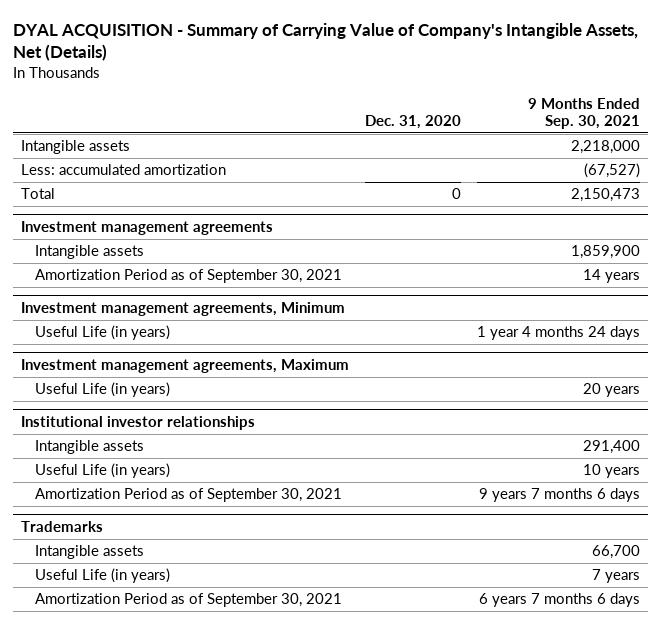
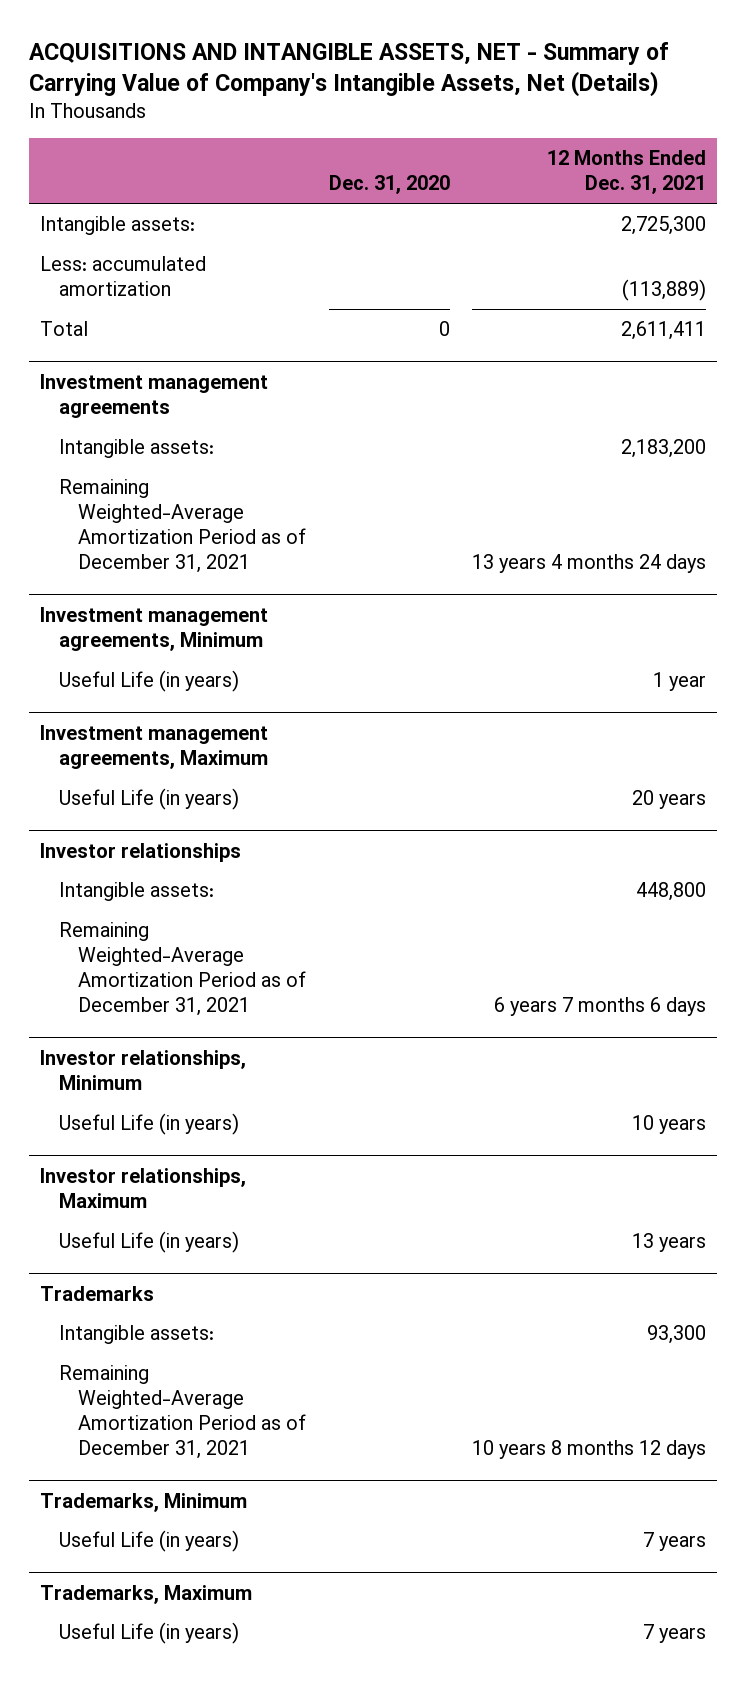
[13,22,639,62] DYAL ACQUISITION - Summary of Carrying Value of Company's Intangible Assets, Net (Details) -> [28,41,669,97] ACQUISITIONS AND INTANGIBLE ASSETS, NET - Summary of Carrying Value of Company's Intangible Assets, Net (Details)
[528,98,641,130] 9 Months Ended Sep. 30, 2021 -> none
none -> [547,150,707,195] 12 Months Ended Dec. 31, 2021
[21,140,131,155] Intangible assets -> [39,216,195,236] Intangible assets:
[35,245,145,260] Intangible assets -> [59,439,215,459] Intangible assets:
[35,269,343,284] Amortization Period as of September 30, 2021 -> [59,479,307,574] Remaining Weighted-Average Amortization Period as of December 31, 2021
[35,463,171,479] Useful Life (in years) -> none
[21,415,256,430] Institutional investor relationships -> [39,842,241,862] Investor relationships
[35,440,145,455] Intangible assets -> [59,882,215,902] Intangible assets:
[35,488,343,503] Amortization Period as of September 30, 2021 -> [59,922,307,1017] Remaining Weighted-Average Amortization Period as of December 31, 2021
none -> [39,1049,246,1090] Investor relationships, Minimum
none -> [59,1113,240,1136] Useful Life (in years)
none -> [39,1167,246,1208] Investor relationships, Maximum
none -> [59,1231,240,1254] Useful Life (in years)
[35,568,171,584] Useful Life (in years) -> none
[35,545,145,560] Intangible assets -> [59,1325,215,1345] Intangible assets:
[35,593,343,608] Amortization Period as of September 30, 2021 -> [59,1365,307,1460] Remaining Weighted-Average Amortization Period as of December 31, 2021
none -> [39,1492,247,1512] Trademarks, Minimum
none -> [59,1530,240,1553] Useful Life (in years)
none -> [39,1584,252,1604] Trademarks, Maximum
none -> [59,1622,240,1645] Useful Life (in years)

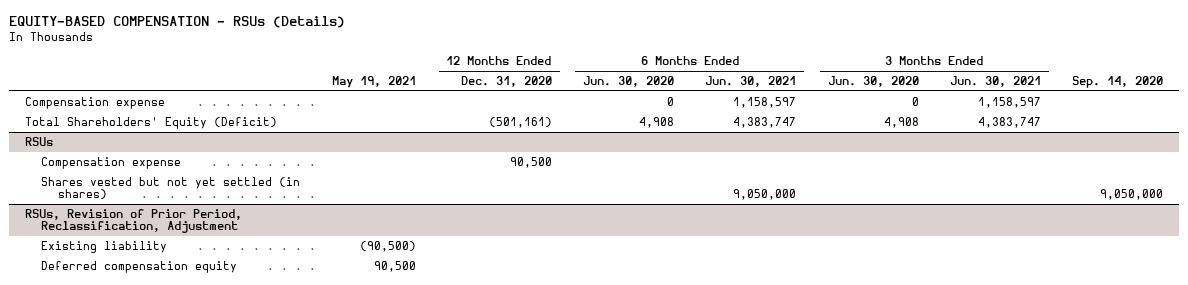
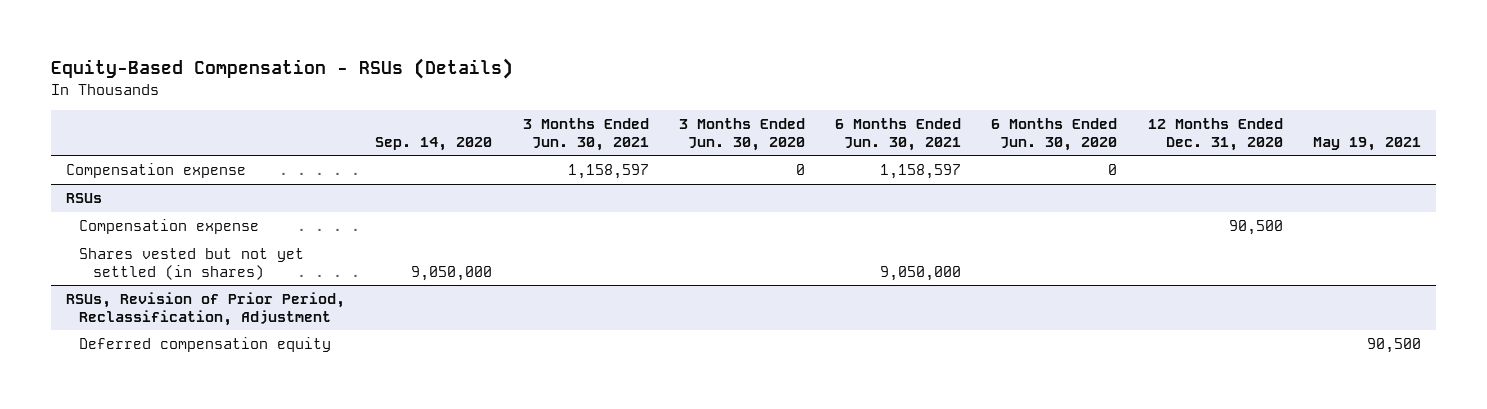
[9,15,346,28] EQUITY-BASED COMPENSATION - RSUs (Details) -> [50,58,513,80] Equity-Based Compensation - RSUs (Details)
[24,116,277,129] Total Shareholders' Equity (Deficit) -> none
[41,240,168,253] Existing liability -> none

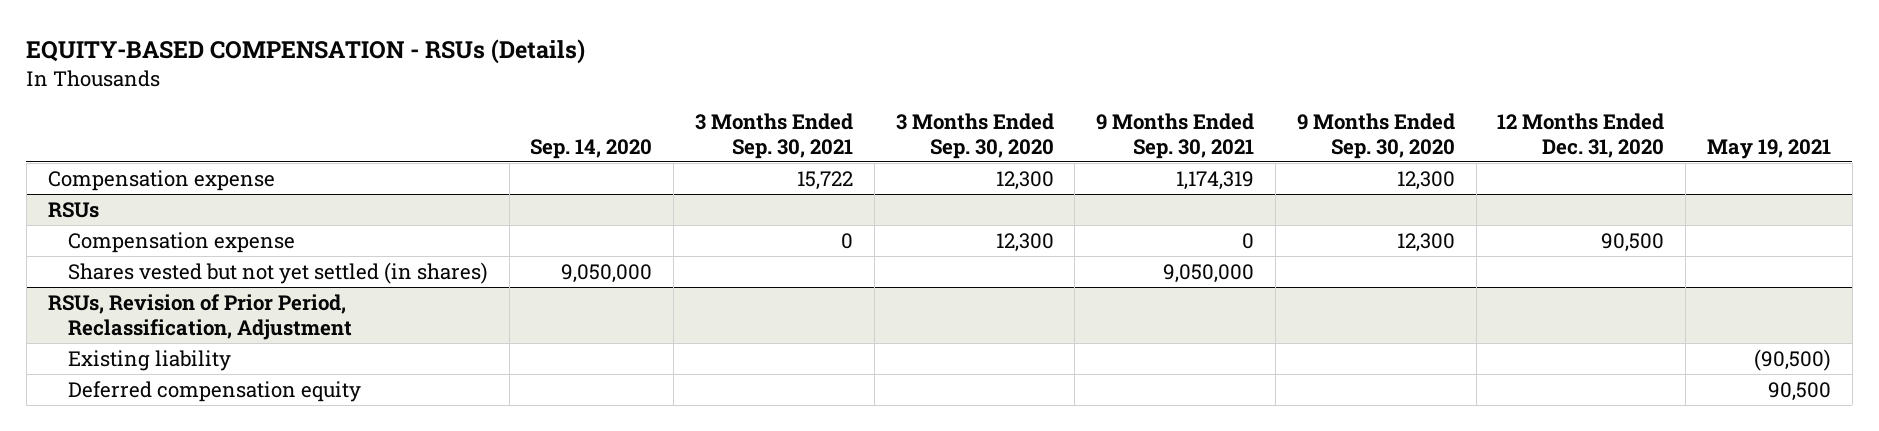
[50,58,513,80] Equity-Based Compensation - RSUs (Details) -> [26,39,586,65] EQUITY-BASED COMPENSATION - RSUs (Details)
[522,117,649,151] 3 Months Ended Jun. 30, 2021 -> none
[678,117,805,151] 3 Months Ended Jun. 30, 2020 -> none
[835,117,962,151] 6 Months Ended Jun. 30, 2021 -> none
[991,117,1118,151] 6 Months Ended Jun. 30, 2020 -> none
none -> [695,112,854,159] 3 Months Ended Sep. 30, 2021
none -> [895,112,1054,159] 3 Months Ended Sep. 30, 2020
none -> [1096,112,1255,159] 9 Months Ended Sep. 30, 2021
none -> [1296,112,1455,159] 9 Months Ended Sep. 30, 2020
none -> [67,349,231,371] Existing liability

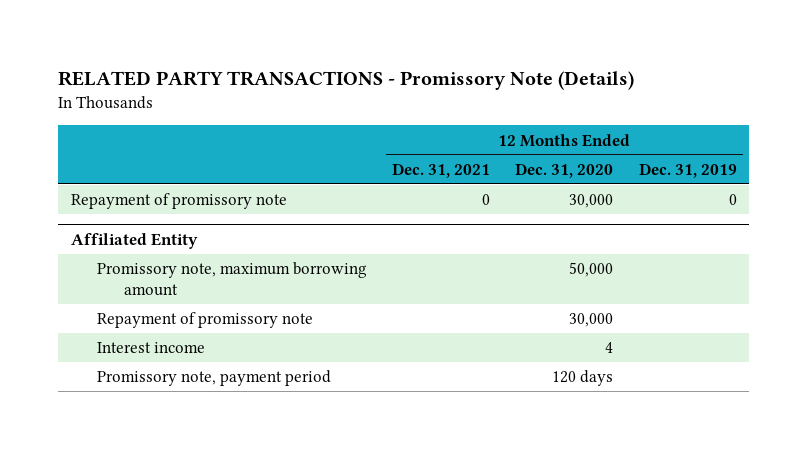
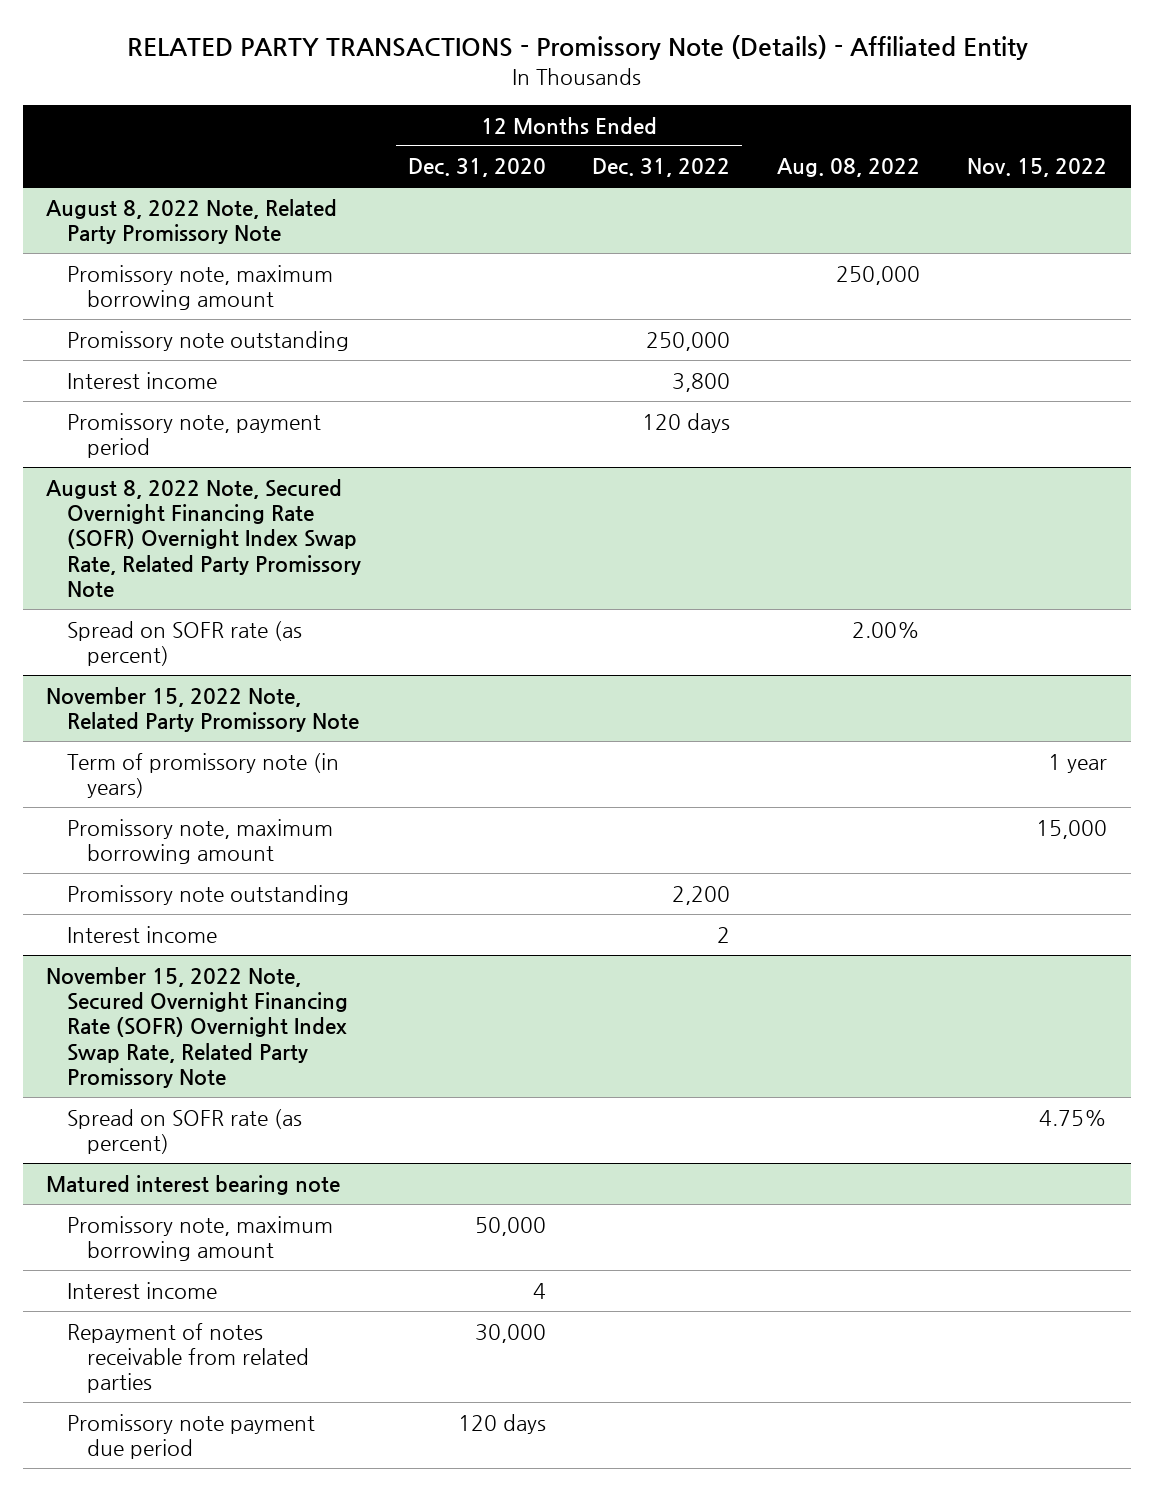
[58,70,635,90] RELATED PARTY TRANSACTIONS - Promissory Note (Details) -> [126,35,1028,61] RELATED PARTY TRANSACTIONS - Promissory Note (Details) - Affiliated Entity
[392,162,491,178] Dec. 31, 2021 -> none
[638,162,737,178] Dec. 31, 2019 -> none
none -> [592,158,731,178] Dec. 31, 2022
none -> [777,158,921,178] Aug. 08, 2022
none -> [967,158,1108,178] Nov. 15, 2022
[70,193,287,210] Repayment of promissory note -> none
none -> [46,198,338,244] August 8, 2022 Note, Related Party Promissory Note
none -> [66,264,333,310] Promissory note, maximum borrowing amount
none -> [66,330,349,351] Promissory note outstanding
none -> [66,371,217,389] Interest income
none -> [66,412,321,458] Promissory note, payment period
none -> [46,478,361,597] August 8, 2022 Note, Secured Overnight Financing Rate (SOFR) Overnight Index Swap Rate, Related Party Promissory Note
none -> [66,620,302,666] Spread on SOFR rate (as percent)
none -> [46,686,359,732] November 15, 2022 Note, Related Party Promissory Note
none -> [66,752,339,798] Term of promissory note (in years)
none -> [66,818,333,864] Promissory note, maximum borrowing amount
none -> [66,884,349,905] Promissory note outstanding
none -> [66,925,217,943] Interest income
none -> [46,966,348,1088] November 15, 2022 Note, Secured Overnight Financing Rate (SOFR) Overnight Index Swap Rate, Related Party Promissory Note
none -> [66,1108,302,1154] Spread on SOFR rate (as percent)
[70,232,198,249] Affiliated Entity -> [46,1174,341,1195] Matured interest bearing note
[97,312,314,329] Repayment of promissory note -> none
none -> [66,1322,310,1394] Repayment of notes receivable from related parties
[97,370,332,387] Promissory note, payment period -> [66,1413,315,1459] Promissory note payment due period

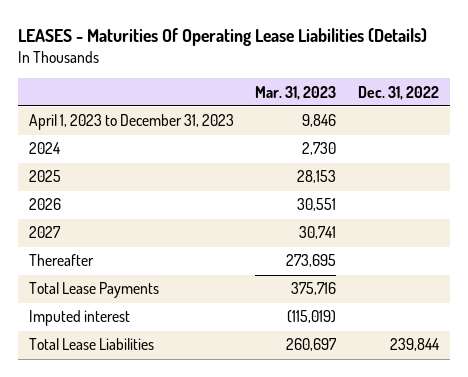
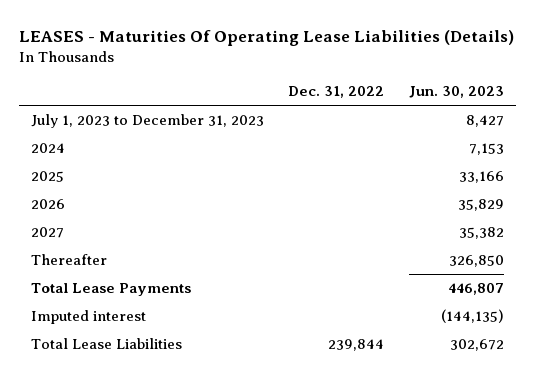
[255,85,337,100] Mar. 31, 2023 -> none
none -> [409,86,505,99] Jun. 30, 2023
[28,114,234,131] April 1, 2023 to December 31, 2023 -> [30,114,264,129] July 1, 2023 to December 31, 2023

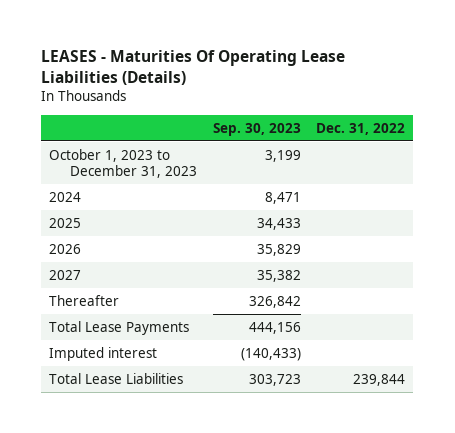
[409,86,505,99] Jun. 30, 2023 -> none
none -> [212,122,301,136] Sep. 30, 2023
[30,114,264,129] July 1, 2023 to December 31, 2023 -> [49,148,198,179] October 1, 2023 to December 31, 2023

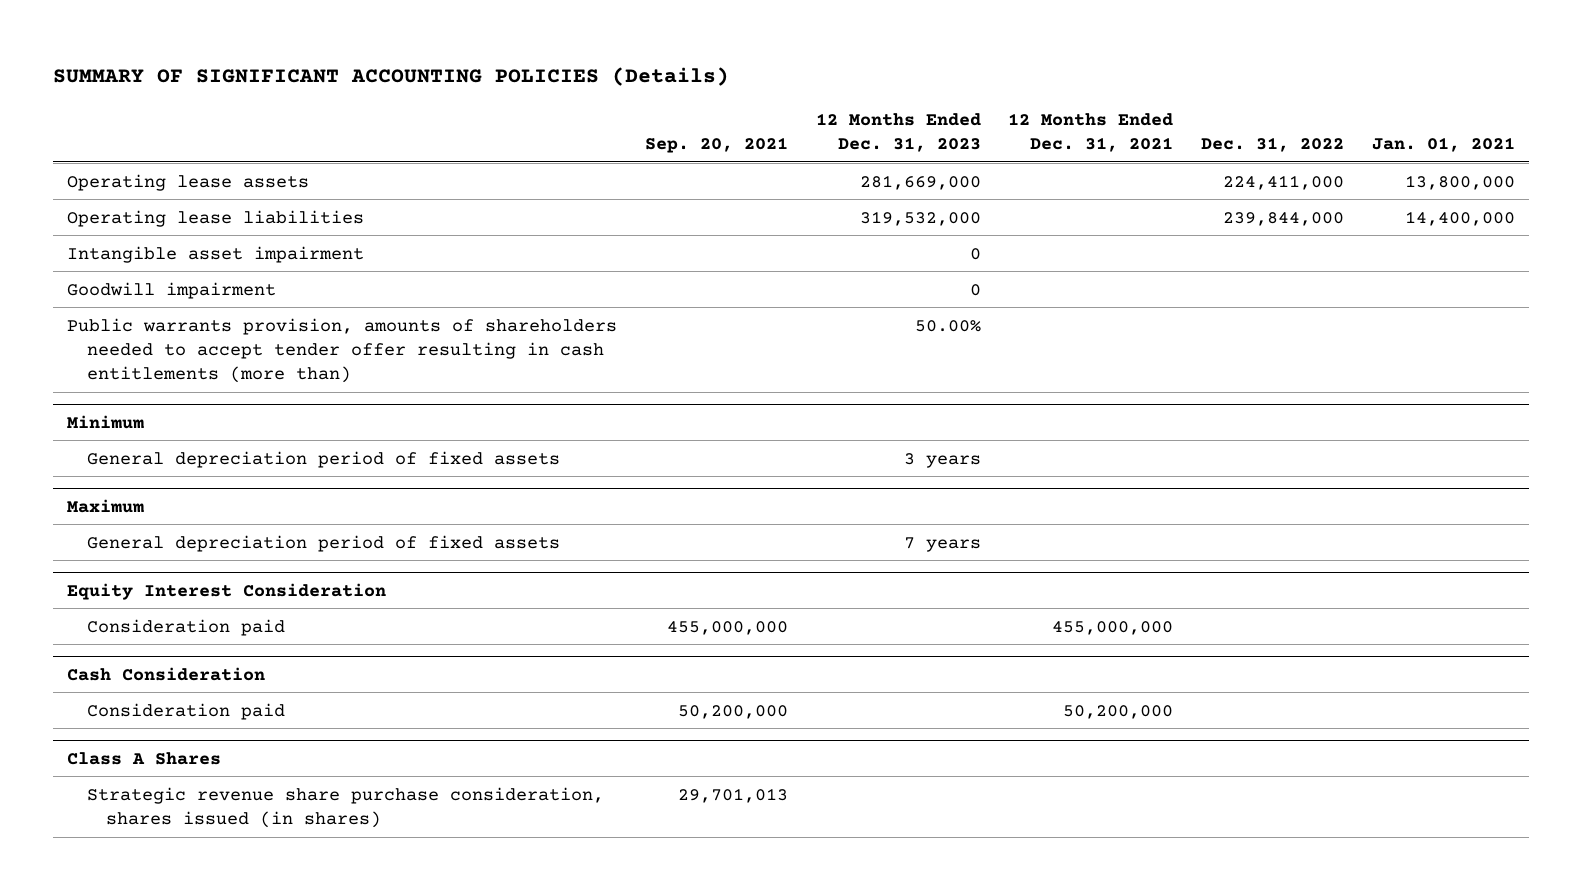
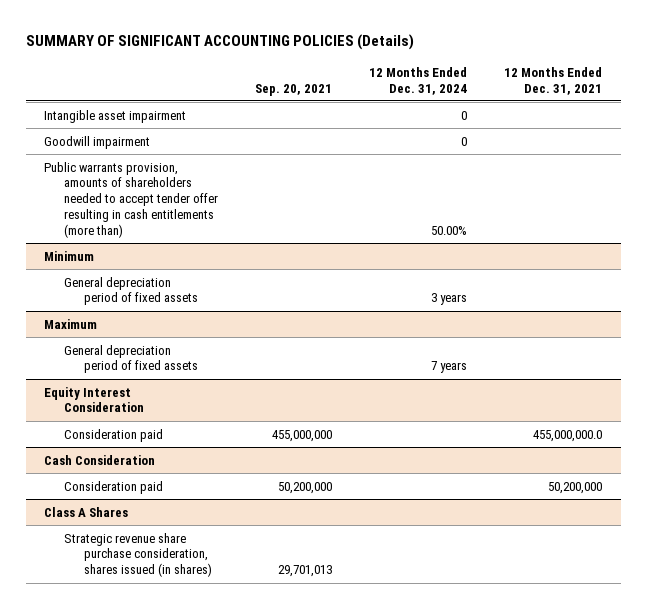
[815,112,981,152] 12 Months Ended Dec. 31, 2023 -> none
[1201,136,1345,152] Dec. 31, 2022 -> none
[1371,136,1515,152] Jan. 01, 2021 -> none
none -> [369,66,468,95] 12 Months Ended Dec. 31, 2024
[67,173,310,191] Operating lease assets -> none
[67,209,365,227] Operating lease liabilities -> none
[1052,620,1174,635] 455,000,000 -> [533,429,603,442] 455,000,000.0

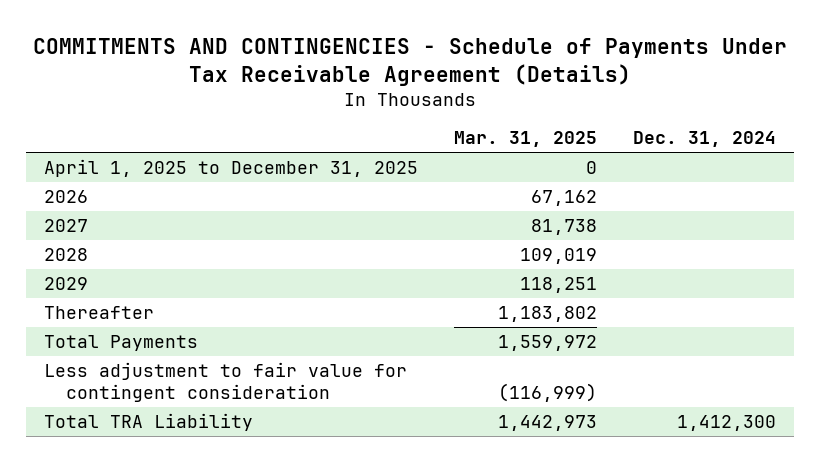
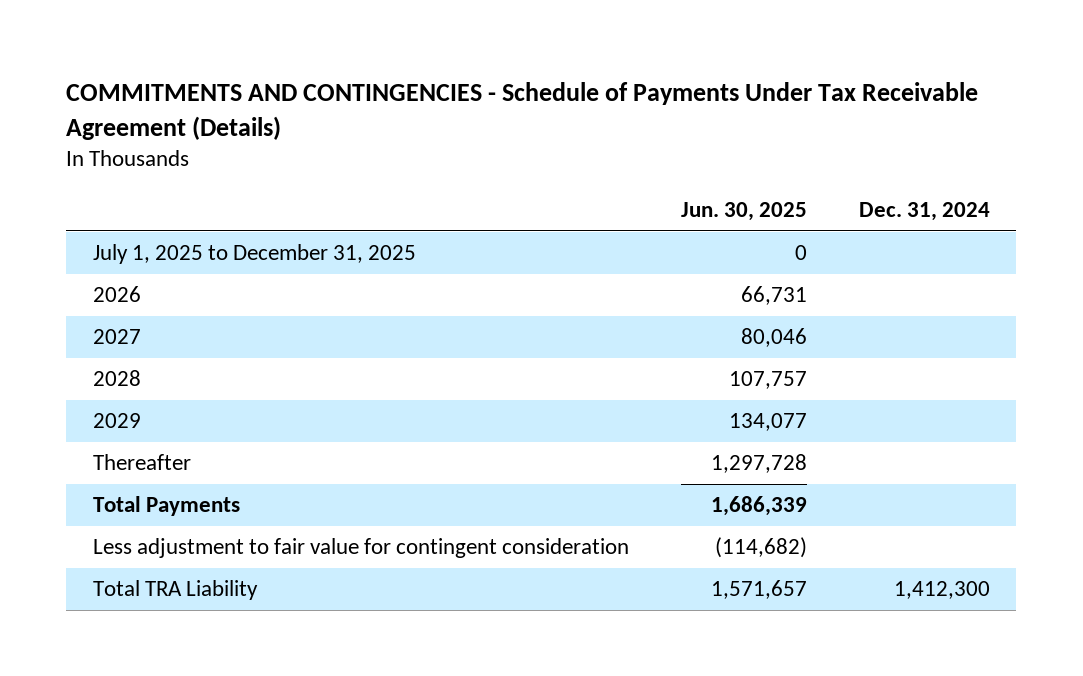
[454,131,598,148] Mar. 31, 2025 -> none
none -> [680,201,807,221] Jun. 30, 2025
[44,158,419,177] April 1, 2025 to December 31, 2025 -> [92,244,416,265] July 1, 2025 to December 31, 2025

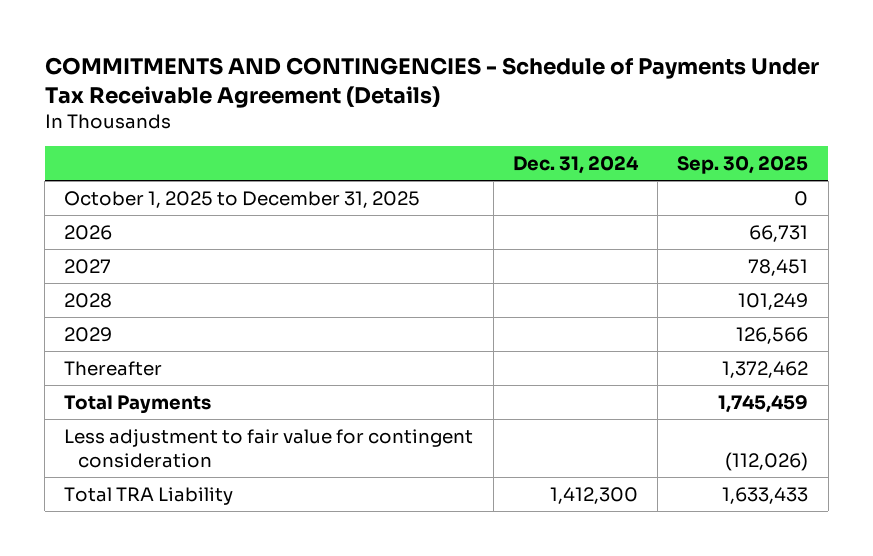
[680,201,807,221] Jun. 30, 2025 -> none
none -> [677,156,809,175] Sep. 30, 2025
[92,244,416,265] July 1, 2025 to December 31, 2025 -> [64,190,421,208] October 1, 2025 to December 31, 2025

